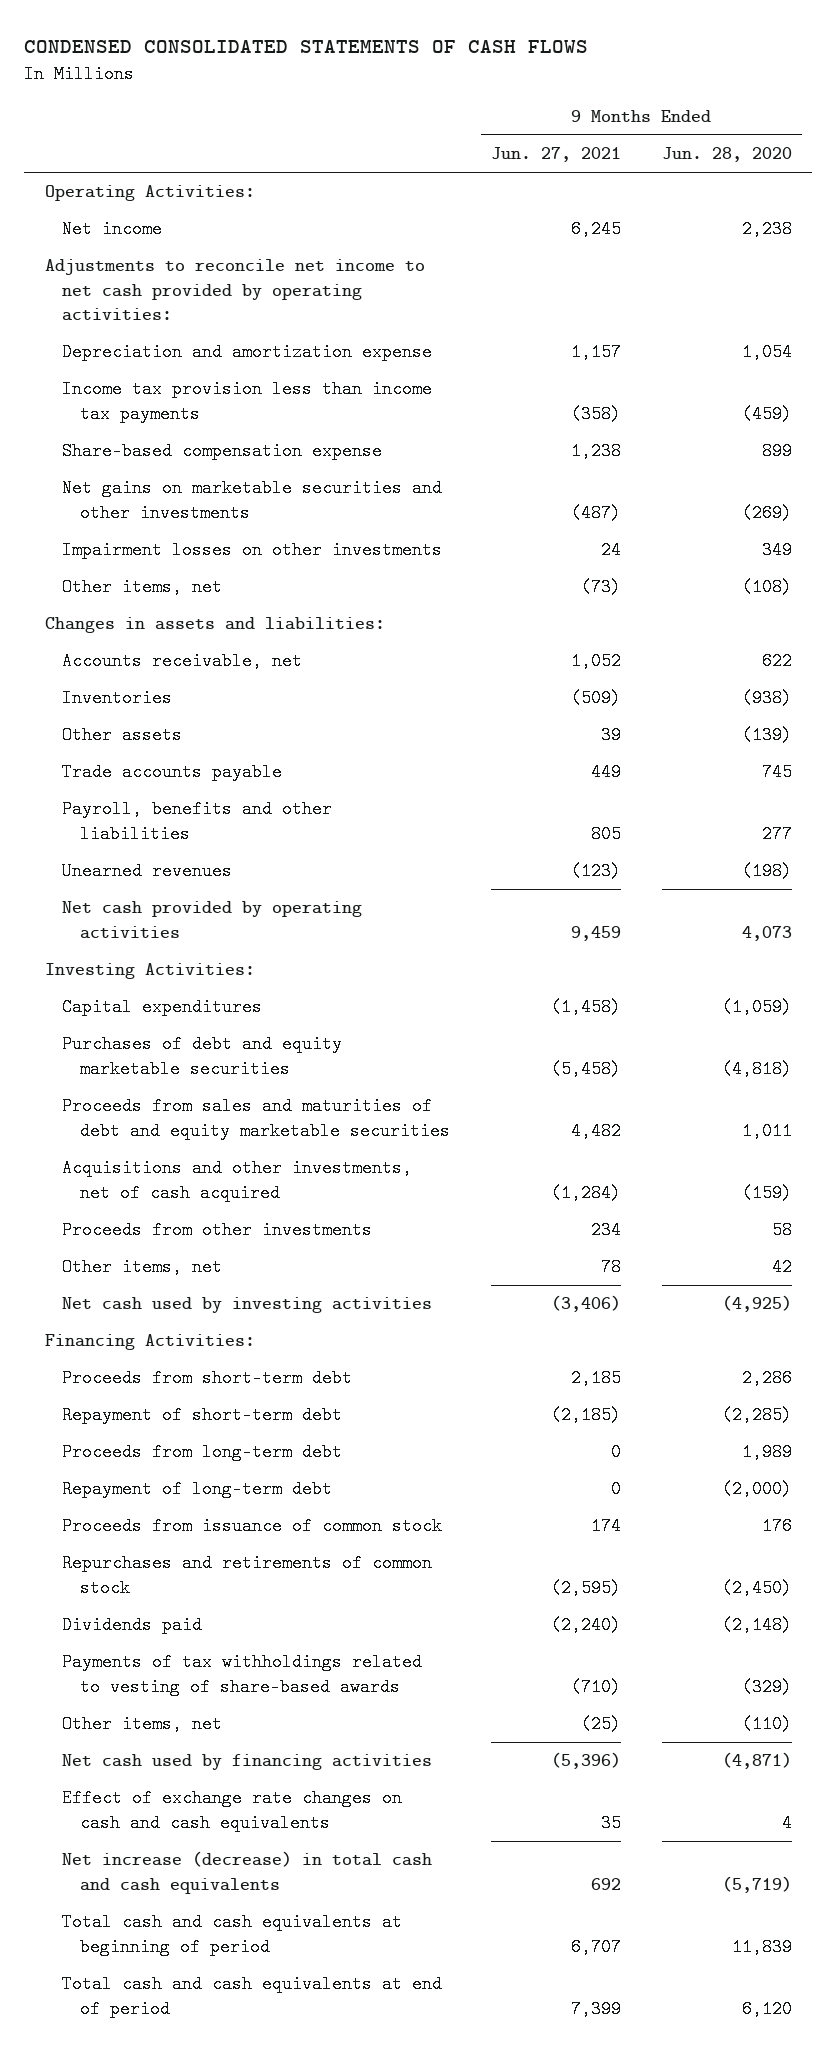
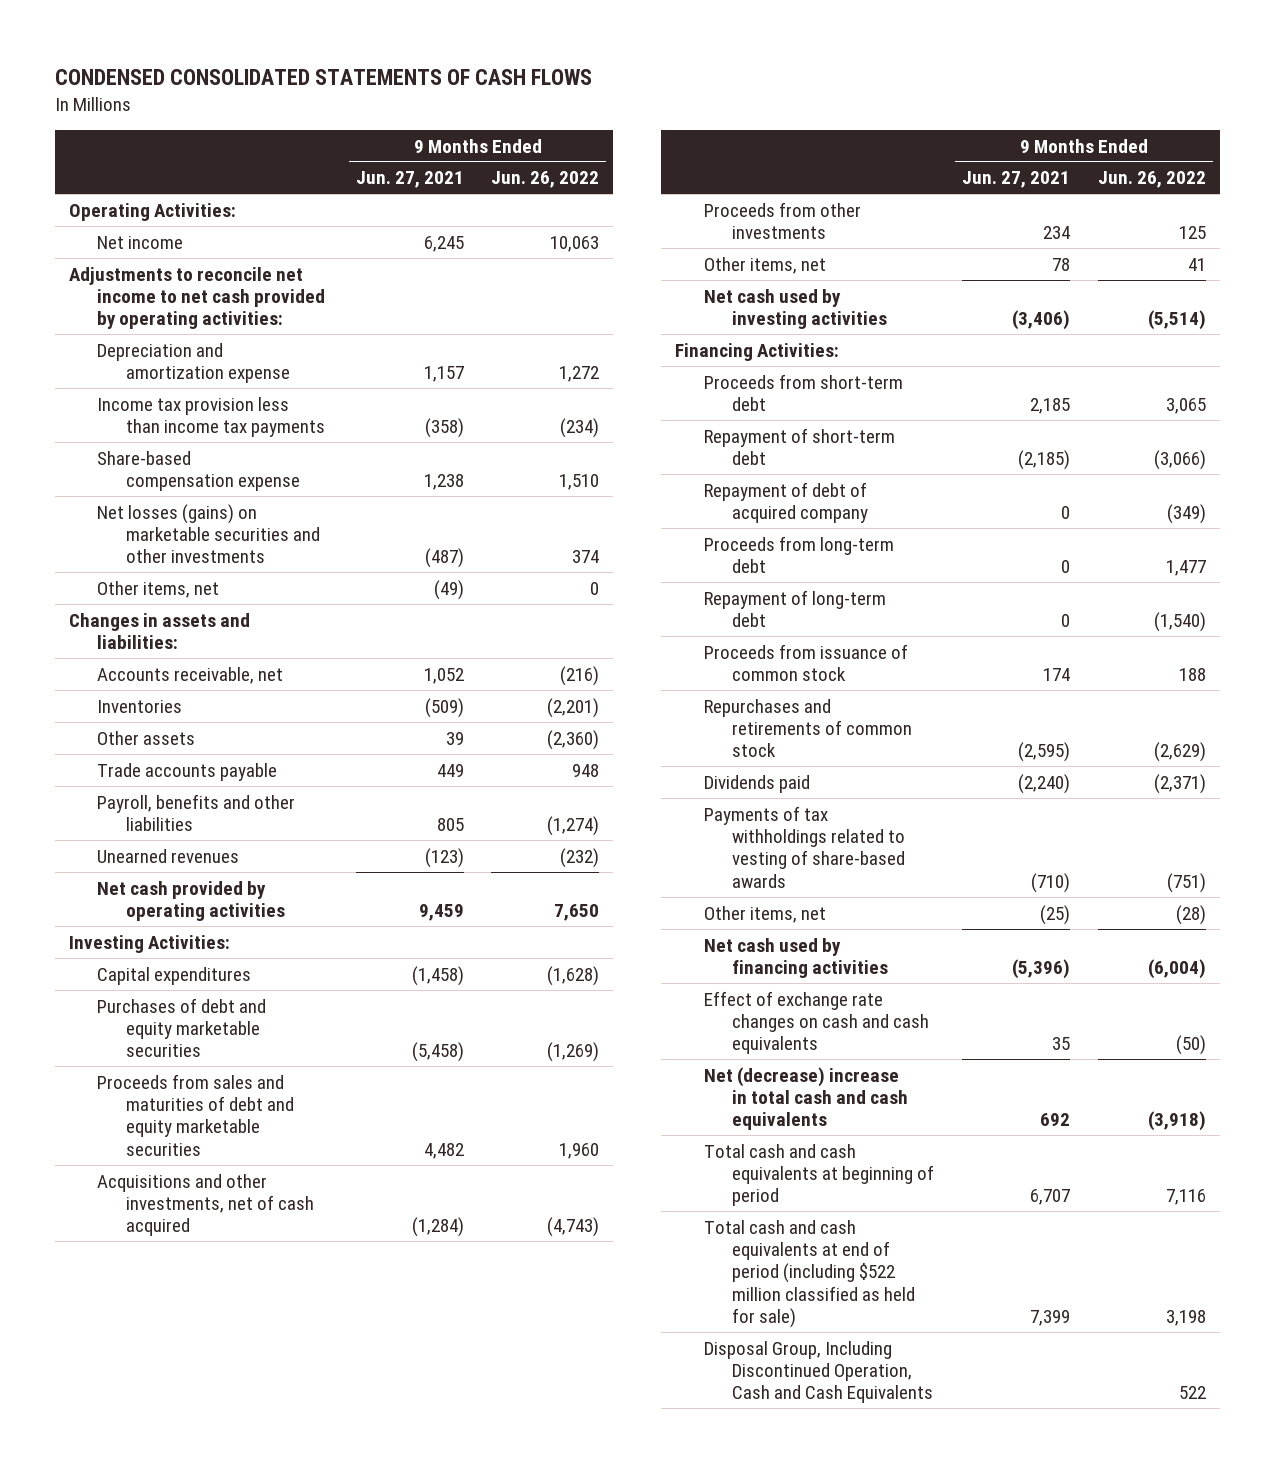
[661,147,792,163] Jun. 28, 2020 -> none
none -> [491,171,600,189] Jun. 26, 2022
[62,541,443,560] Impairment losses on other investments -> none
[62,479,443,522] Net gains on marketable securities and other investments -> [97,503,321,564] Net losses (gains) on marketable securities and other investments
[580,578,621,597] (73) -> [433,579,464,600] (49)
none -> [703,481,869,523] Repayment of debt of acquired company
[62,1851,433,1894] Net increase (decrease) in total cash and cash equivalents -> [703,1066,909,1131] Net (decrease) increase in total cash and cash equivalents
[62,1975,443,2018] Total cash and cash equivalents at end of period -> [703,1219,916,1329] Total cash and cash equivalents at end of period (including $522 million classified as held for sale)
none -> [703,1340,934,1404] Disposal Group, Including Discontinued Operation, Cash and Cash Equivalents

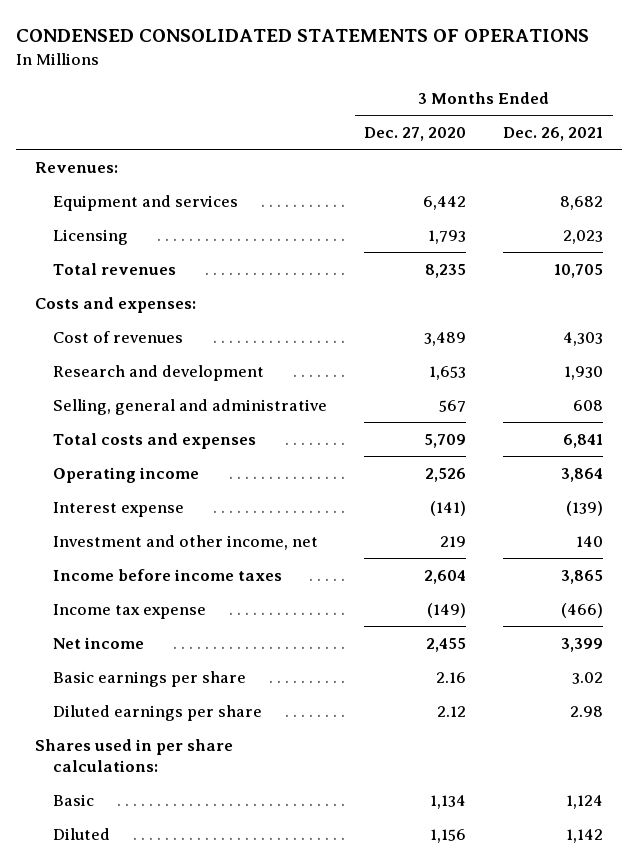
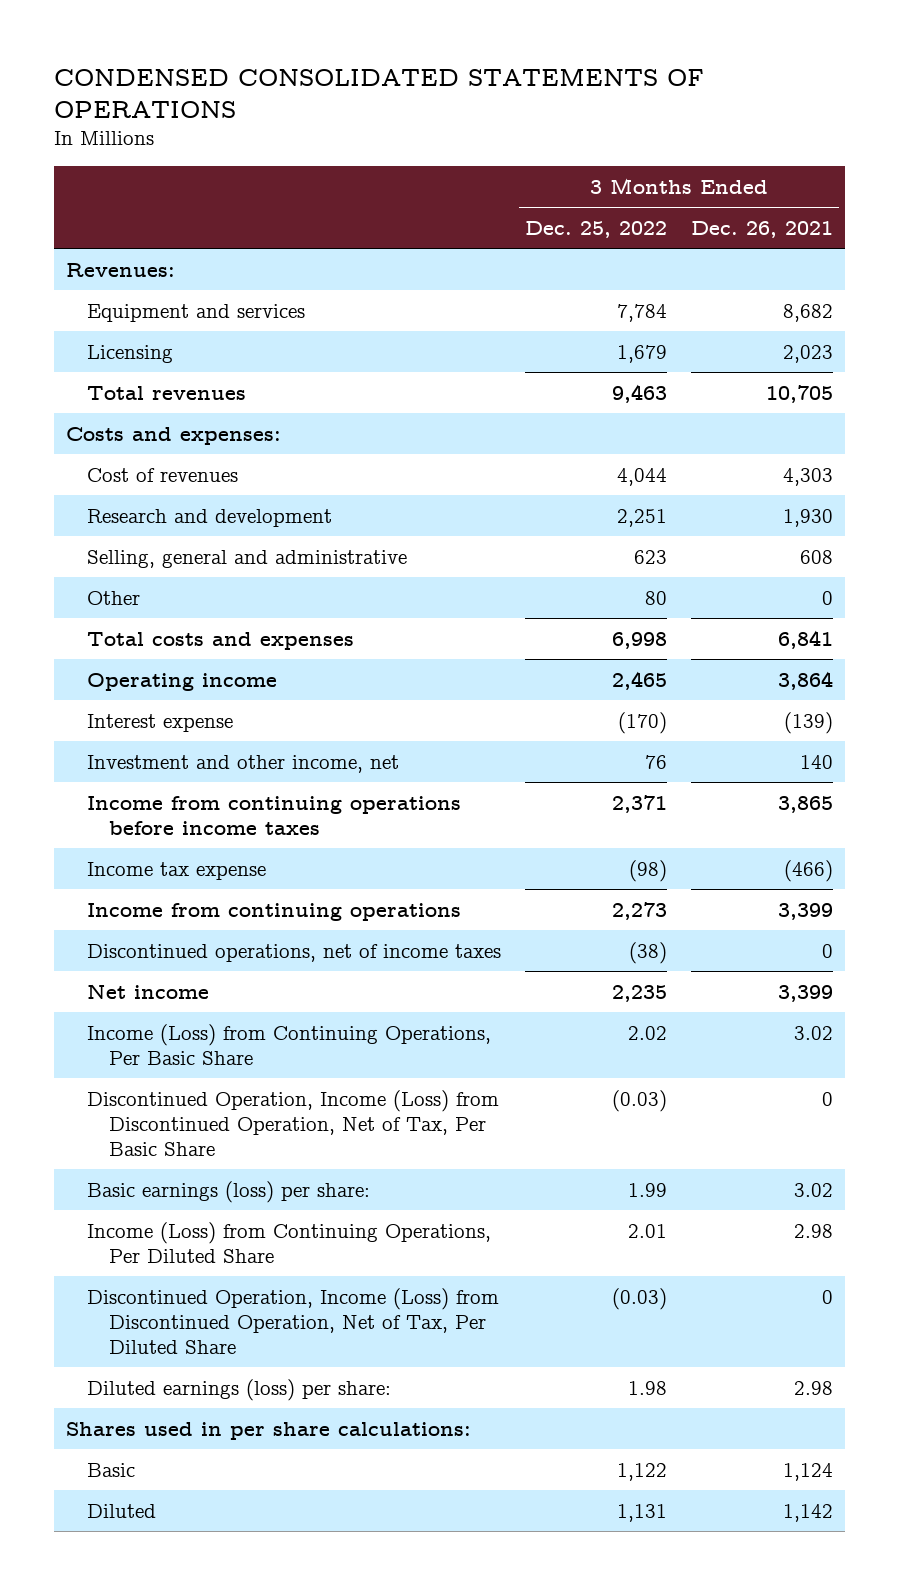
[363,127,466,142] Dec. 27, 2020 -> none
none -> [525,220,668,238] Dec. 25, 2022
none -> [87,590,141,605] Other
[52,568,282,581] Income before income taxes -> [87,795,462,835] Income from continuing operations before income taxes
none -> [87,902,462,921] Income from continuing operations
none -> [87,943,502,962] Discontinued operations, net of income taxes
none -> [87,1023,492,1065] Income (Loss) from Continuing Operations, Per Basic Share
none -> [87,1089,500,1156] Discontinued Operation, Income (Loss) from Discontinued Operation, Net of Tax, Per Basic Share
[52,670,246,687] Basic earnings per share -> [87,1180,371,1203] Basic earnings (loss) per share:
none -> [87,1221,492,1263] Income (Loss) from Continuing Operations, Per Diluted Share
none -> [87,1287,500,1354] Discontinued Operation, Income (Loss) from Discontinued Operation, Net of Tax, Per Diluted Share
[52,704,262,721] Diluted earnings per share -> [87,1378,392,1401] Diluted earnings (loss) per share:

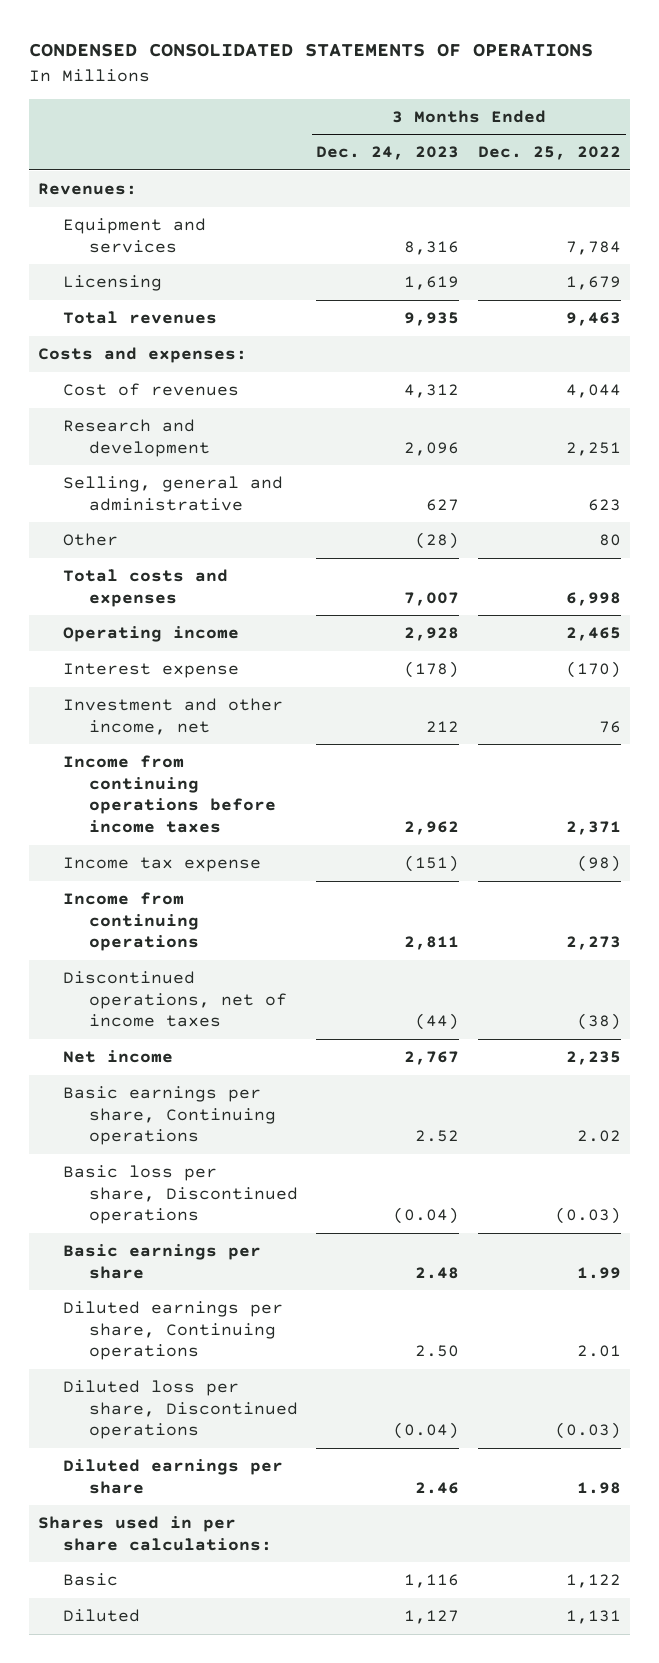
[691,220,834,238] Dec. 26, 2021 -> none
none -> [316,146,460,161] Dec. 24, 2023
[87,1023,492,1065] Income (Loss) from Continuing Operations, Per Basic Share -> [63,1086,276,1146] Basic earnings per share, Continuing operations
[87,1089,500,1156] Discontinued Operation, Income (Loss) from Discontinued Operation, Net of Tax, Per Basic Share -> [63,1165,298,1225] Basic loss per share, Discontinued operations
[87,1180,371,1203] Basic earnings (loss) per share: -> [63,1244,262,1279] Basic earnings per share
[87,1221,492,1263] Income (Loss) from Continuing Operations, Per Diluted Share -> [63,1301,284,1361] Diluted earnings per share, Continuing operations
[87,1287,500,1354] Discontinued Operation, Income (Loss) from Discontinued Operation, Net of Tax, Per Diluted Share -> [63,1380,298,1440] Diluted loss per share, Discontinued operations
[87,1378,392,1401] Diluted earnings (loss) per share: -> [63,1459,284,1494] Diluted earnings per share

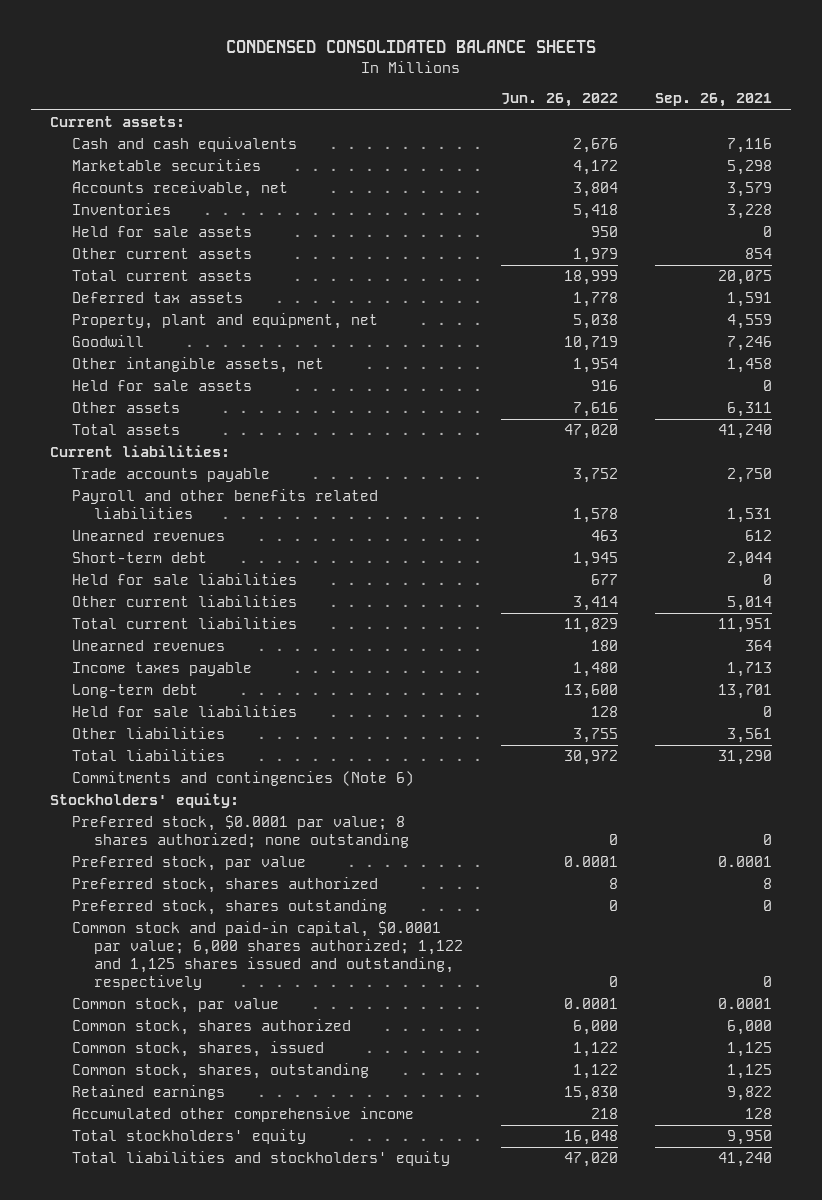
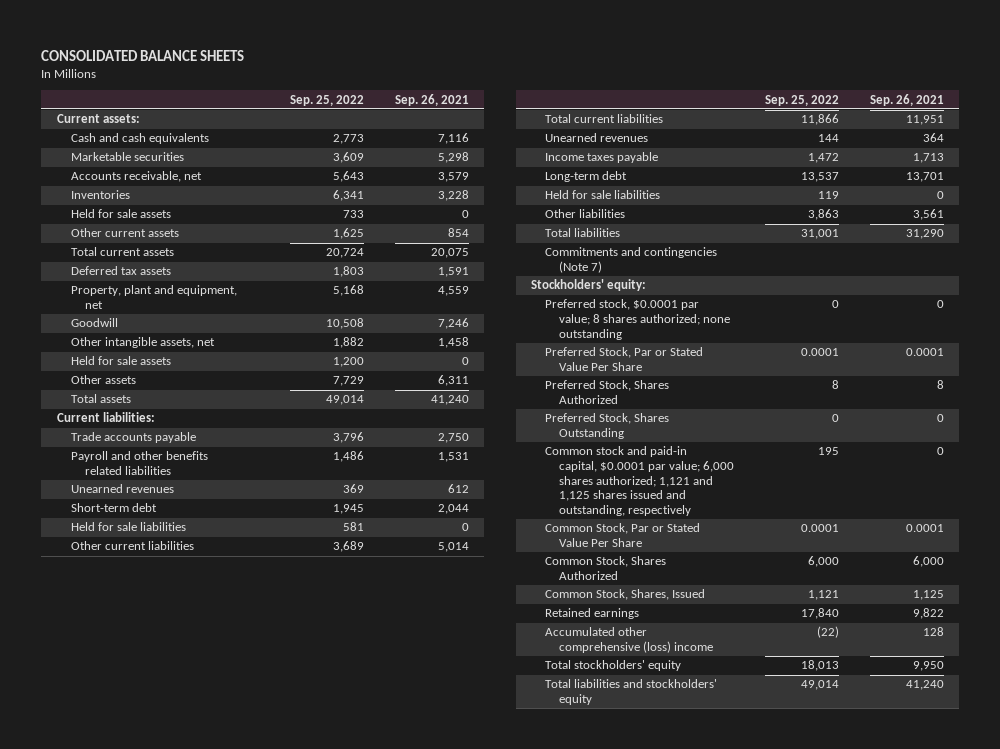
[226,40,597,54] CONDENSED CONSOLIDATED BALANCE SHEETS -> [41,49,245,61] CONSOLIDATED BALANCE SHEETS
[500,93,618,108] Jun. 26, 2022 -> none
none -> [290,94,365,106] Sep. 25, 2022
[72,771,415,787] Commitments and contingencies (Note 6) -> [545,247,718,274] Commitments and contingencies (Note 7)
[72,1063,370,1080] Common stock, shares, outstanding -> none
[72,856,307,872] Preferred stock, par value -> [545,347,704,372] Preferred Stock, Par or Stated Value Per Share
[72,877,379,894] Preferred stock, shares authorized -> [545,380,670,405] Preferred Stock, Shares Authorized
[72,899,388,916] Preferred stock, shares outstanding -> [545,413,670,440] Preferred Stock, Shares Outstanding
[72,921,464,990] Common stock and paid-in capital, $0.0001 par value; 6,000 shares authorized; 1,122 and 1,125 shares issued and outstanding, respectively -> [545,446,735,517] Common stock and paid-in capital, $0.0001 par value; 6,000 shares authorized; 1,121 and 1,125 shares issued and outstanding, respectively
[72,998,280,1014] Common stock, par value -> [545,523,701,548] Common Stock, Par or Stated Value Per Share
[72,1019,352,1036] Common stock, shares authorized -> [545,556,667,581] Common Stock, Shares Authorized
[72,1041,325,1058] Common stock, shares, issued -> [545,589,706,601] Common Stock, Shares, Issued
[72,1107,415,1123] Accumulated other comprehensive income -> [545,627,714,654] Accumulated other comprehensive (loss) income

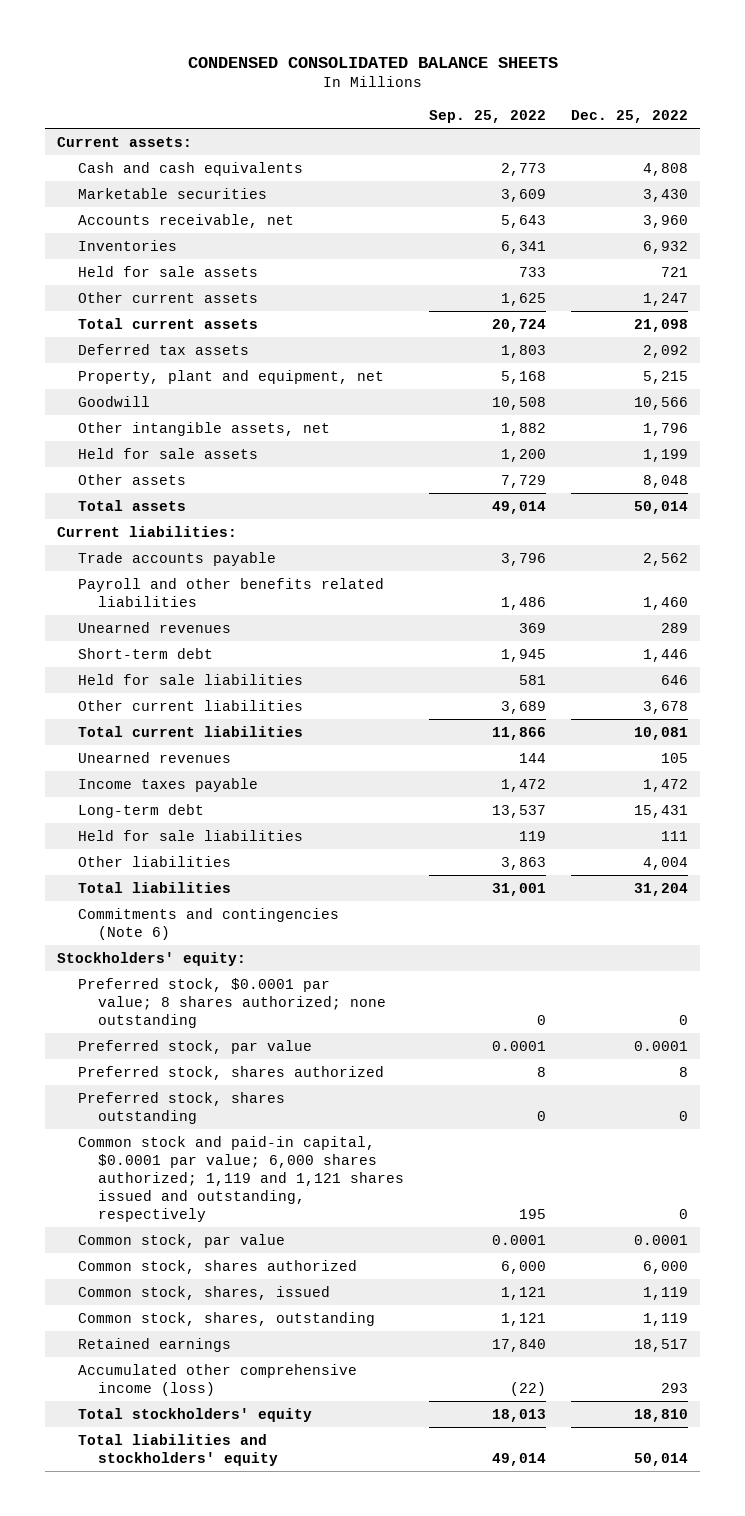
[41,49,245,61] CONSOLIDATED BALANCE SHEETS -> [187,56,558,68] CONDENSED CONSOLIDATED BALANCE SHEETS
[395,93,470,106] Sep. 26, 2021 -> none
none -> [570,109,688,123] Dec. 25, 2022
[545,247,718,274] Commitments and contingencies (Note 7) -> [77,907,339,940] Commitments and contingencies (Note 6)
[545,347,704,372] Preferred Stock, Par or Stated Value Per Share -> [77,1039,312,1054] Preferred stock, par value
[545,380,670,405] Preferred Stock, Shares Authorized -> [77,1065,384,1080] Preferred stock, shares authorized
[545,413,670,440] Preferred Stock, Shares Outstanding -> [77,1091,285,1124] Preferred stock, shares outstanding
[545,446,735,517] Common stock and paid-in capital, $0.0001 par value; 6,000 shares authorized; 1,121 and 1,125 shares issued and outstanding, respectively -> [77,1135,404,1222] Common stock and paid-in capital, $0.0001 par value; 6,000 shares authorized; 1,119 and 1,121 shares issued and outstanding, respectively
[545,523,701,548] Common Stock, Par or Stated Value Per Share -> [77,1233,285,1248] Common stock, par value
[545,556,667,581] Common Stock, Shares Authorized -> [77,1259,357,1274] Common stock, shares authorized
[545,589,706,601] Common Stock, Shares, Issued -> [77,1285,330,1300] Common stock, shares, issued
none -> [77,1311,375,1326] Common stock, shares, outstanding
[545,627,714,654] Accumulated other comprehensive (loss) income -> [77,1363,357,1396] Accumulated other comprehensive income (loss)

